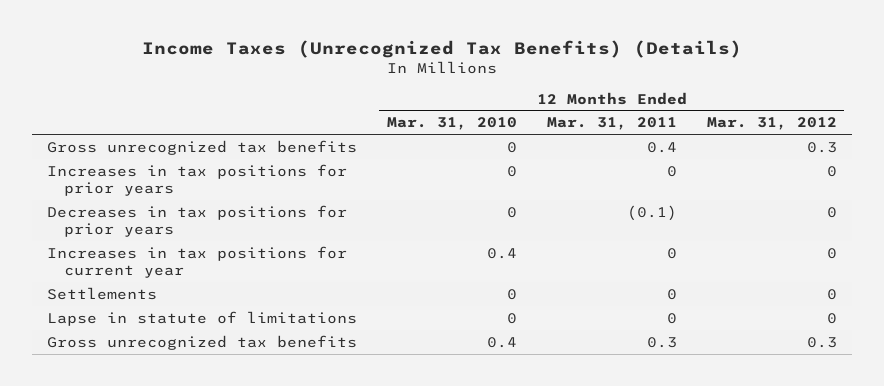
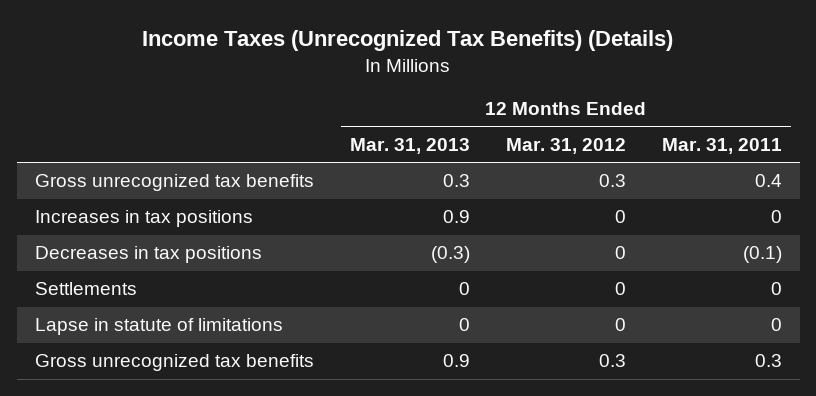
[386,117,517,131] Mar. 31, 2010 -> none
none -> [349,137,470,154] Mar. 31, 2013
[46,245,347,279] Increases in tax positions for current year -> none
[46,163,347,197] Increases in tax positions for prior years -> [34,210,253,228] Increases in tax positions
[46,204,347,238] Decreases in tax positions for prior years -> [34,246,262,264] Decreases in tax positions

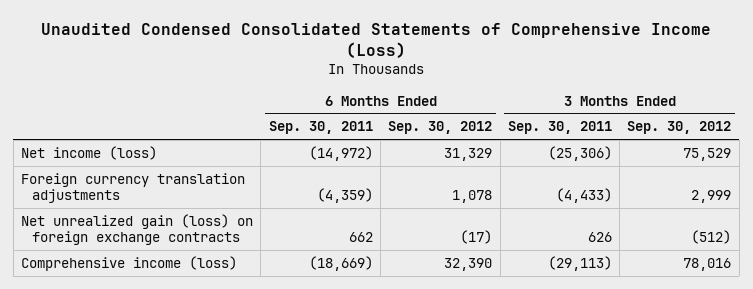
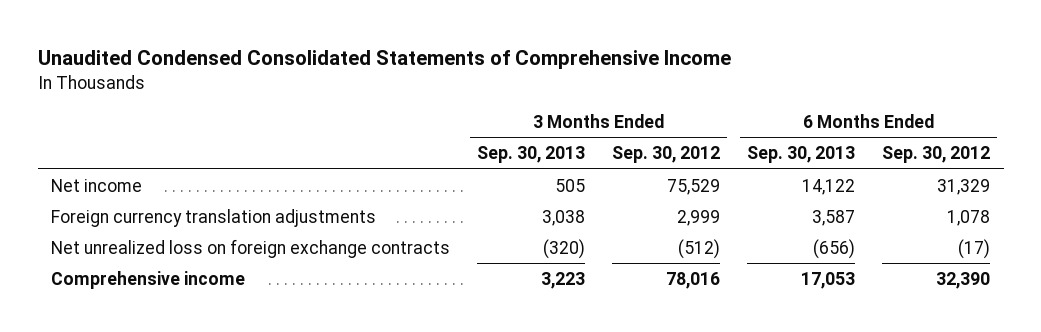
[41,22,712,58] Unaudited Condensed Consolidated Statements of Comprehensive Income (Loss) -> [37,49,731,69] Unaudited Condensed Consolidated Statements of Comprehensive Income
[268,121,373,135] Sep. 30, 2011 -> none
[507,121,612,135] Sep. 30, 2011 -> none
none -> [477,146,586,164] Sep. 30, 2013
none -> [747,146,856,164] Sep. 30, 2013
[21,145,158,160] Net income (loss) -> [51,178,143,192] Net income
[21,213,254,246] Net unrealized gain (loss) on foreign exchange contracts -> [51,238,451,258] Net unrealized loss on foreign exchange contracts
[21,255,238,271] Comprehensive income (loss) -> [51,270,246,289] Comprehensive income

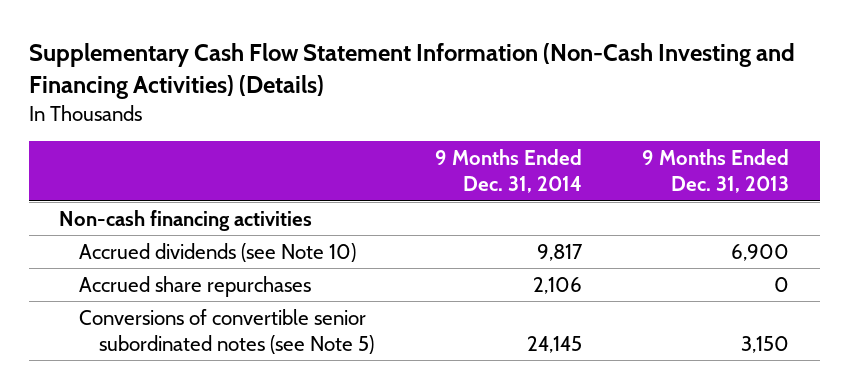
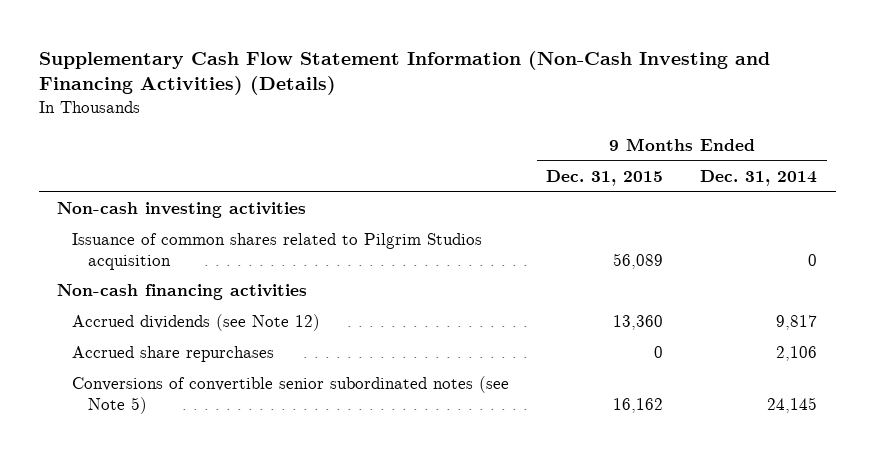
[642,149,790,194] 9 Months Ended Dec. 31, 2013 -> none
none -> [546,169,664,186] Dec. 31, 2015
none -> [57,202,307,219] Non-cash investing activities
none -> [72,233,483,270] Issuance of common shares related to Pilgrim Studios acquisition
[79,242,357,262] Accrued dividends (see Note 10) -> [72,314,321,332] Accrued dividends (see Note 12)

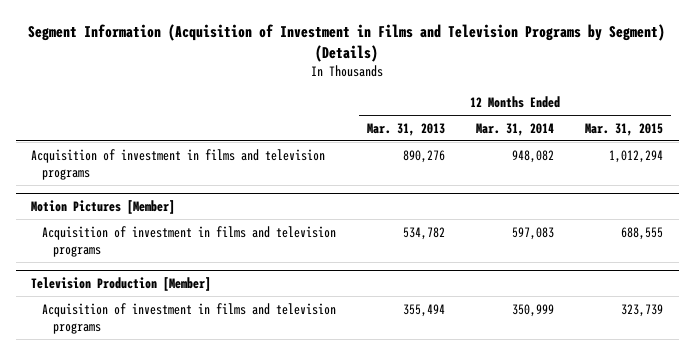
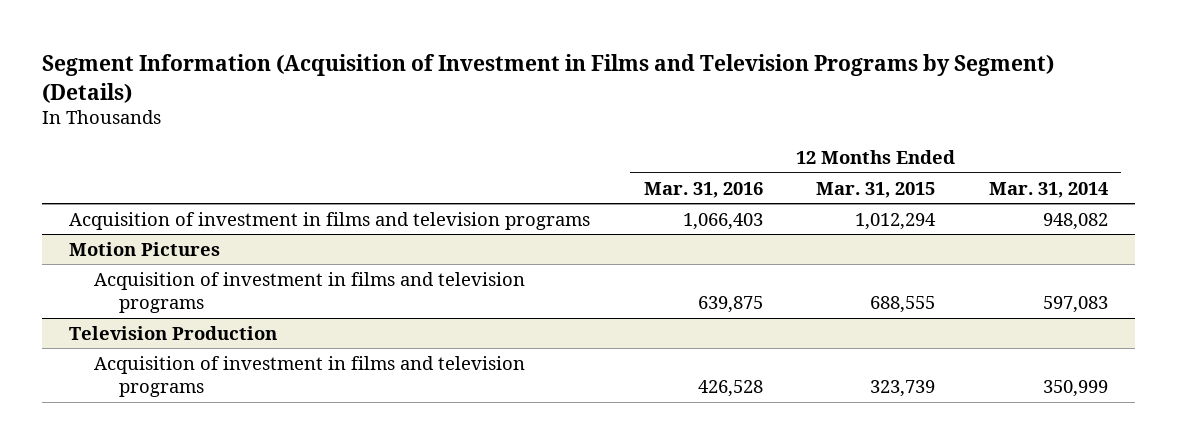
[367,122,446,136] Mar. 31, 2013 -> none
none -> [643,181,763,198] Mar. 31, 2016
[31,200,176,215] Motion Pictures [Member] -> [69,241,221,256] Motion Pictures
[31,277,212,292] Television Production [Member] -> [69,325,278,340] Television Production

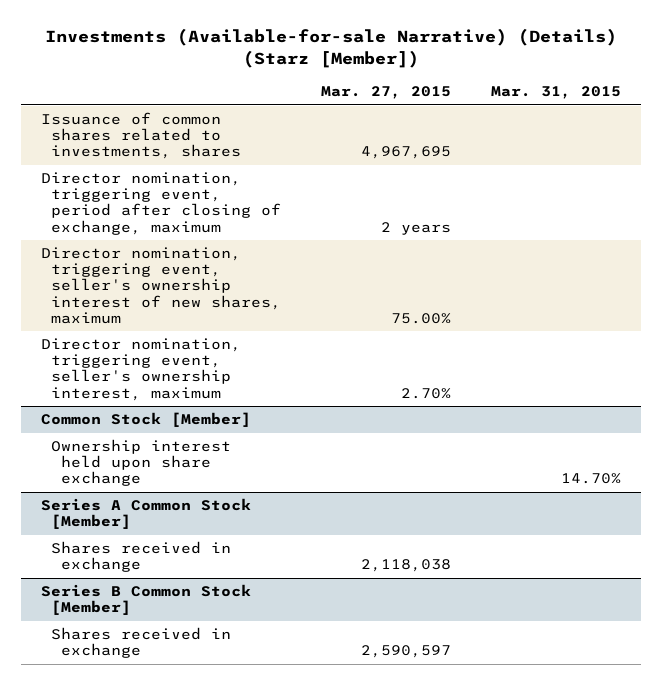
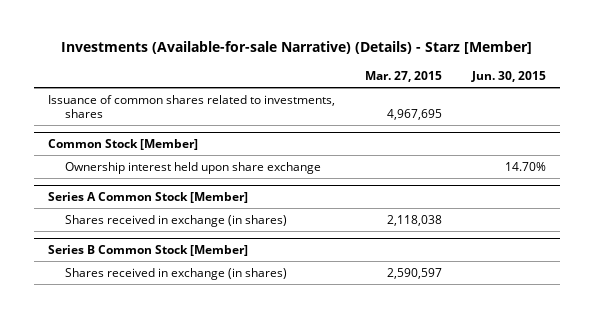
[45,28,618,69] Investments (Available-for-sale Narrative) (Details) (Starz [Member]) -> [61,41,533,55] Investments (Available-for-sale Narrative) (Details) - Starz [Member]
[491,86,622,100] Mar. 31, 2015 -> none
none -> [470,71,546,83] Jun. 30, 2015
[40,172,281,235] Director nomination, triggering event, period after closing of exchange, maximum -> none
[40,247,281,324] Director nomination, triggering event, seller's ownership interest of new shares, maximum -> none
[40,338,241,401] Director nomination, triggering event, seller's ownership interest, maximum -> none
[50,541,231,573] Shares received in exchange -> [64,214,287,227] Shares received in exchange (in shares)
[50,627,231,659] Shares received in exchange -> [64,267,287,280] Shares received in exchange (in shares)

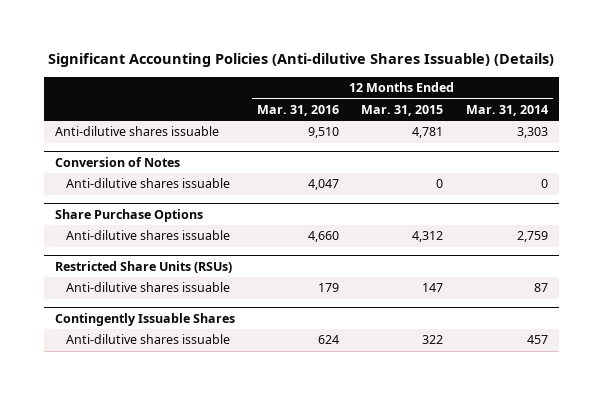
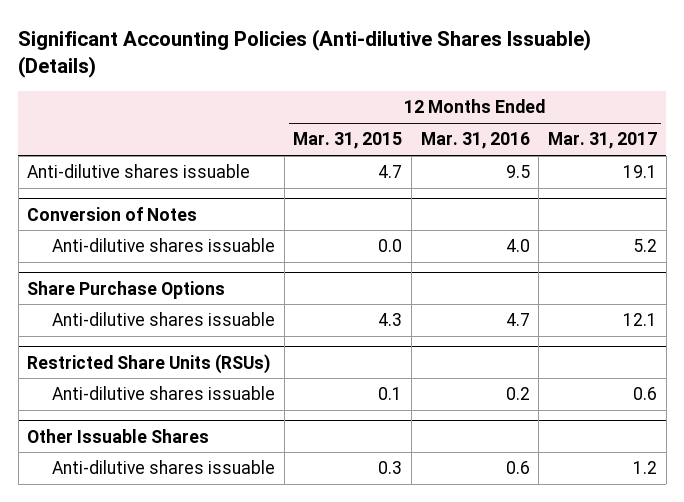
[465,104,548,116] Mar. 31, 2014 -> none
none -> [547,132,657,150] Mar. 31, 2017
[308,127,340,139] 9,510 -> [505,165,530,179] 9.5
[412,127,444,139] 4,781 -> [378,165,403,179] 4.7
[308,179,340,191] 4,047 -> [505,239,530,253] 4.0
[436,179,444,189] 0 -> [378,239,403,253] 0.0
[308,231,340,243] 4,660 -> [505,313,530,327] 4.7
[412,231,444,243] 4,312 -> [378,313,403,327] 4.3
[318,283,340,293] 179 -> [505,387,530,401] 0.2
[422,283,444,293] 147 -> [378,387,403,401] 0.1
[55,312,236,326] Contingently Issuable Shares -> [27,428,210,443] Other Issuable Shares
[318,335,340,345] 624 -> [505,461,530,475] 0.6
[422,335,444,345] 322 -> [378,461,403,475] 0.3

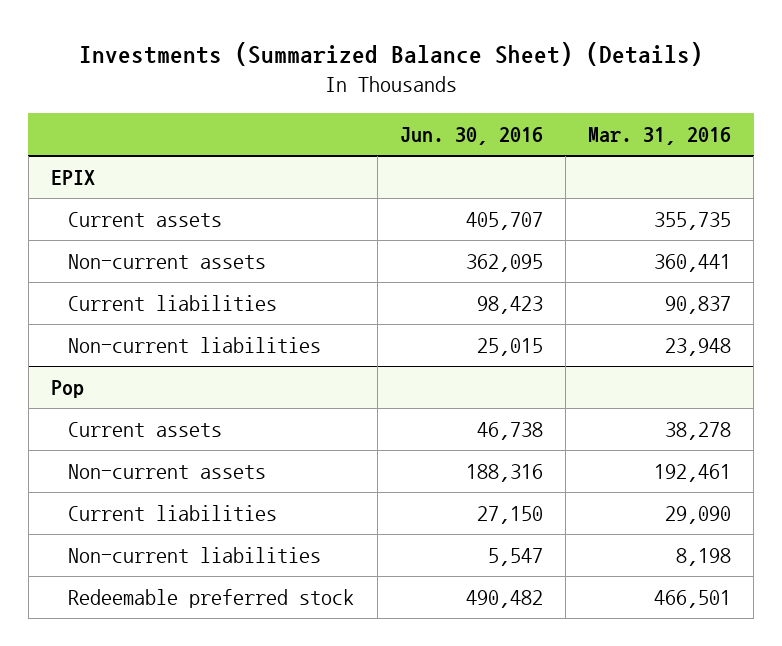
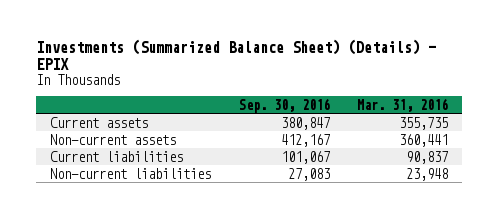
[78,41,703,66] Investments (Summarized Balance Sheet) (Details) -> [36,39,437,71] Investments (Summarized Balance Sheet) (Details) - EPIX
[399,127,543,146] Jun. 30, 2016 -> none
none -> [238,97,330,113] Sep. 30, 2016
[50,170,95,186] EPIX -> none
[50,380,84,399] Pop -> none
[68,422,223,438] Current assets -> none
[68,464,267,480] Non-current assets -> none
[68,505,278,522] Current liabilities -> none
[68,547,322,564] Non-current liabilities -> none
[68,589,355,609] Redeemable preferred stock -> none

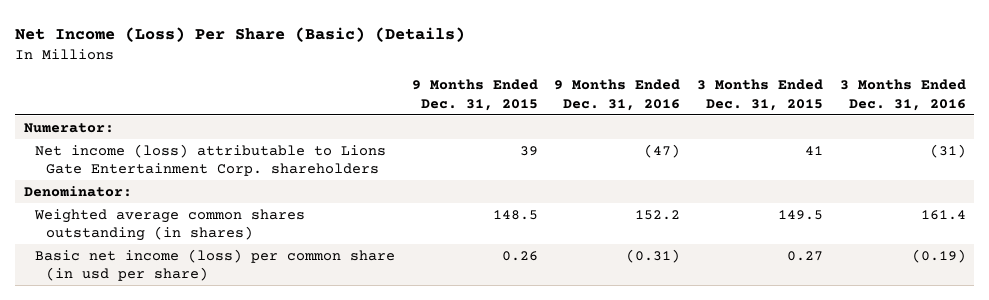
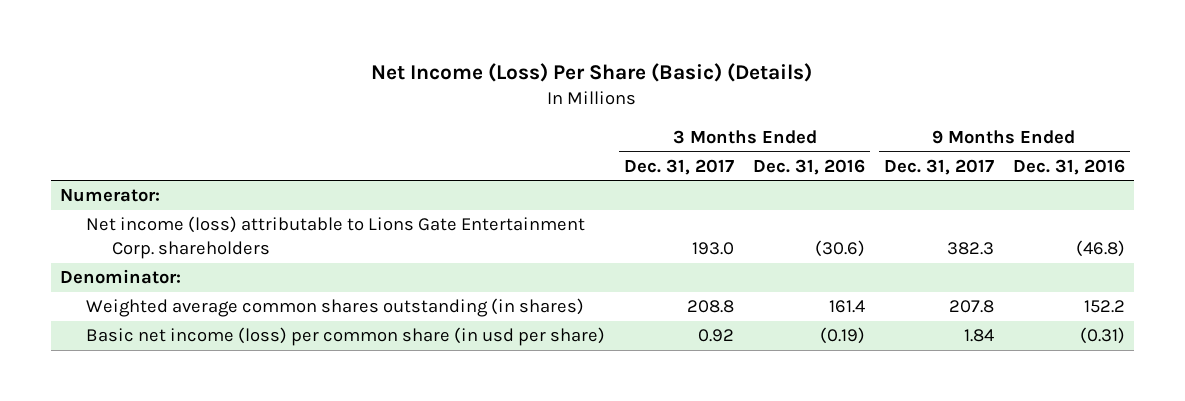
[411,79,538,111] 9 Months Ended Dec. 31, 2015 -> none
[696,79,823,111] 3 Months Ended Dec. 31, 2015 -> none
none -> [624,158,735,175] Dec. 31, 2017
none -> [883,158,994,175] Dec. 31, 2017
[644,143,681,158] (47) -> [1075,240,1125,258] (46.8)
[929,143,966,158] (31) -> [815,240,866,258] (30.6)

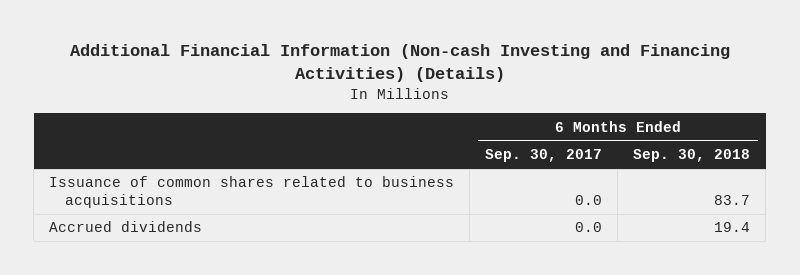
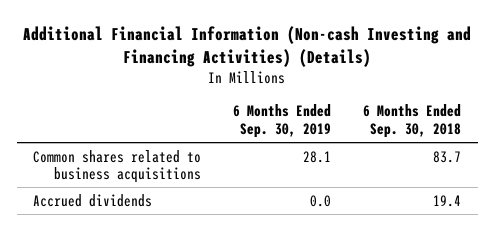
[485,149,603,163] Sep. 30, 2017 -> none
none -> [233,104,332,139] 6 Months Ended Sep. 30, 2019
[49,176,455,208] Issuance of common shares related to business acquisitions -> [33,149,202,184] Common shares related to business acquisitions

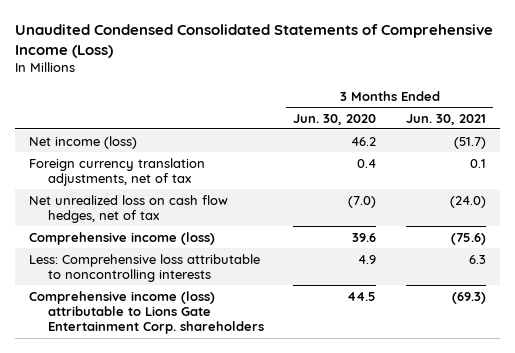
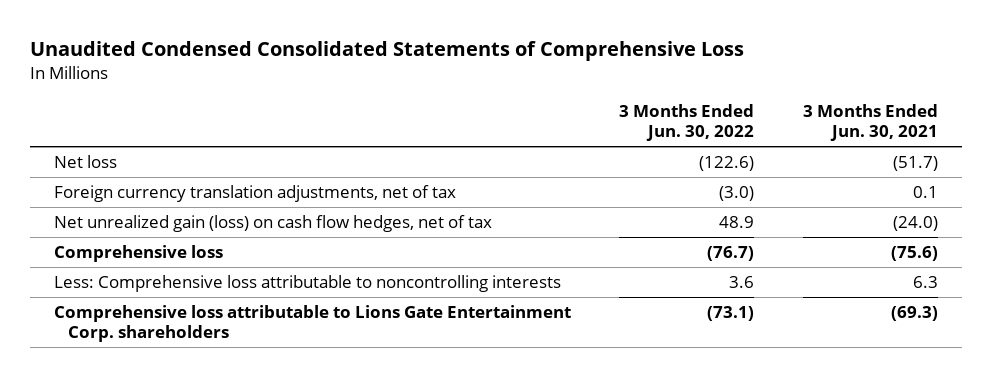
[14,23,493,58] Unaudited Condensed Consolidated Statements of Comprehensive Income (Loss) -> [30,41,745,62] Unaudited Condensed Consolidated Statements of Comprehensive Loss
[293,113,377,125] Jun. 30, 2020 -> none
none -> [619,104,755,142] 3 Months Ended Jun. 30, 2022
[29,135,138,149] Net income (loss) -> [54,155,118,169] Net loss
[29,194,229,223] Net unrealized loss on cash flow hedges, net of tax -> [54,215,493,233] Net unrealized gain (loss) on cash flow hedges, net of tax
[29,231,216,245] Comprehensive income (loss) -> [54,245,224,263] Comprehensive loss
[29,290,265,335] Comprehensive income (loss) attributable to Lions Gate Entertainment Corp. shareholders -> [54,305,572,342] Comprehensive loss attributable to Lions Gate Entertainment Corp. shareholders

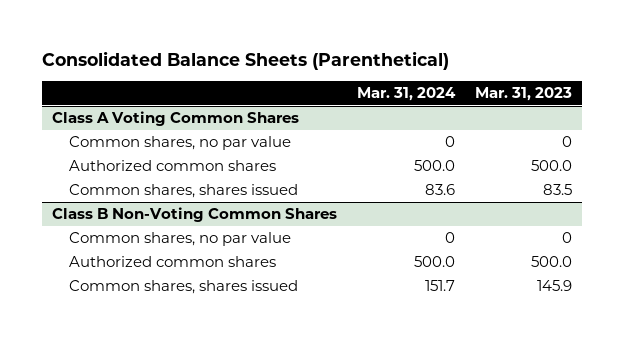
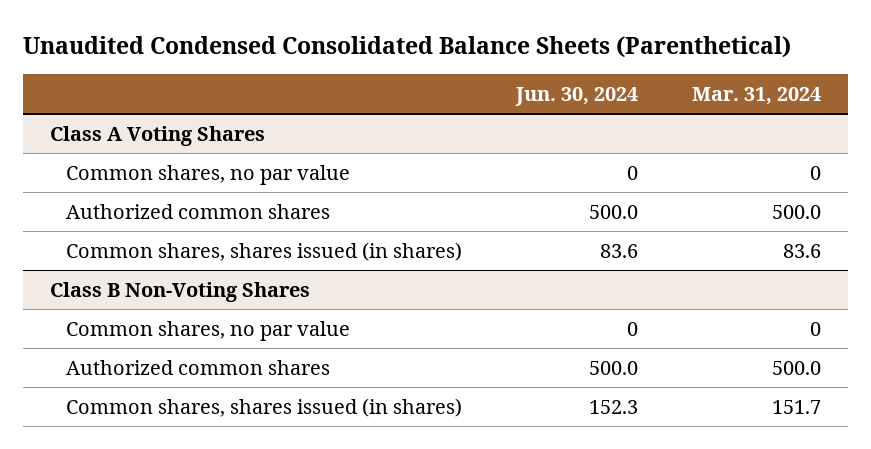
[42,50,450,70] Consolidated Balance Sheets (Parenthetical) -> [22,36,791,59] Unaudited Condensed Consolidated Balance Sheets (Parenthetical)
[475,87,573,102] Mar. 31, 2023 -> none
none -> [514,86,638,106] Jun. 30, 2024
[52,111,300,127] Class A Voting Common Shares -> [50,125,266,146] Class A Voting Shares
[68,184,298,199] Common shares, shares issued -> [65,241,462,261] Common shares, shares issued (in shares)
[52,207,338,223] Class B Non-Voting Common Shares -> [50,281,311,302] Class B Non-Voting Shares
[68,280,298,295] Common shares, shares issued -> [65,397,462,417] Common shares, shares issued (in shares)

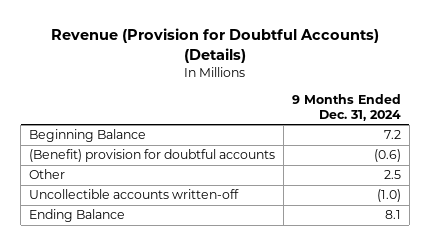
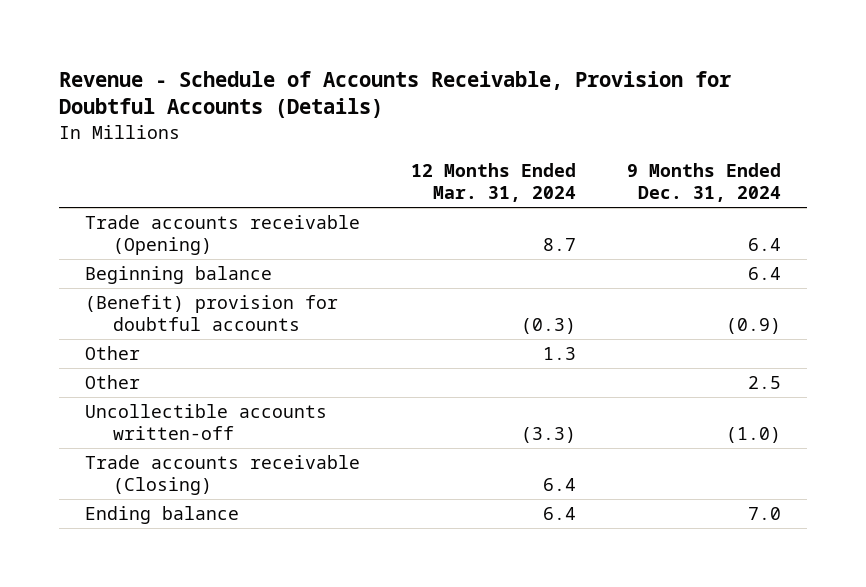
[51,28,380,63] Revenue (Provision for Doubtful Accounts) (Details) -> [58,70,731,119] Revenue - Schedule of Accounts Receivable, Provision for Doubtful Accounts (Details)
none -> [411,163,577,203] 12 Months Ended Mar. 31, 2024
none -> [84,214,360,255] Trade accounts receivable (Opening)
[29,129,147,143] Beginning Balance -> [84,265,272,284] Beginning balance
[384,130,402,140] 7.2 -> [748,266,782,280] 6.4
[374,149,402,163] (0.6) -> [726,317,782,334] (0.9)
none -> [84,345,140,360] Other
none -> [84,454,360,495] Trade accounts receivable (Closing)
[29,209,126,223] Ending Balance -> [84,505,239,524] Ending balance
[385,210,402,220] 8.1 -> [748,506,782,520] 7.0

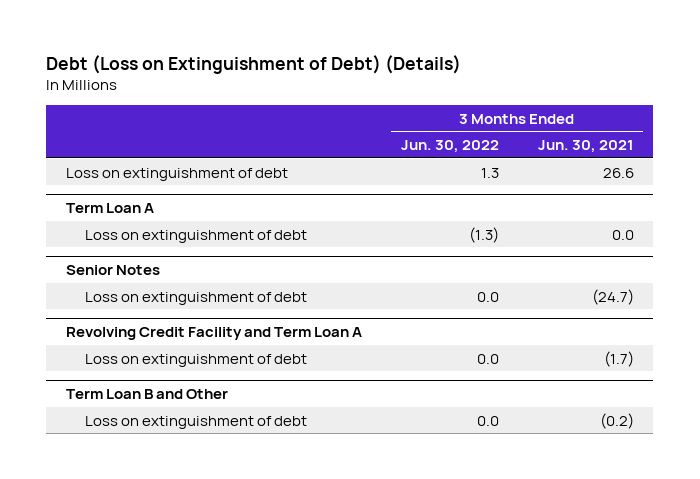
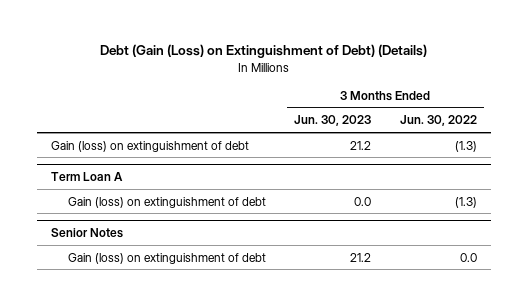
[46,54,462,74] Debt (Loss on Extinguishment of Debt) (Details) -> [99,44,427,59] Debt (Gain (Loss) on Extinguishment of Debt) (Details)
[537,140,634,154] Jun. 30, 2021 -> none
none -> [294,115,372,127] Jun. 30, 2023
[65,167,288,181] Loss on extinguishment of debt -> [51,140,250,152] Gain (loss) on extinguishment of debt
[480,167,499,178] 1.3 -> [454,140,477,152] (1.3)
[85,229,308,243] Loss on extinguishment of debt -> [68,196,267,208] Gain (loss) on extinguishment of debt
[65,327,362,341] Revolving Credit Facility and Term Loan A -> none
[85,353,308,367] Loss on extinguishment of debt -> none
[65,389,228,400] Term Loan B and Other -> none
[85,415,308,429] Loss on extinguishment of debt -> none
[85,291,308,305] Loss on extinguishment of debt -> [68,252,267,264] Gain (loss) on extinguishment of debt

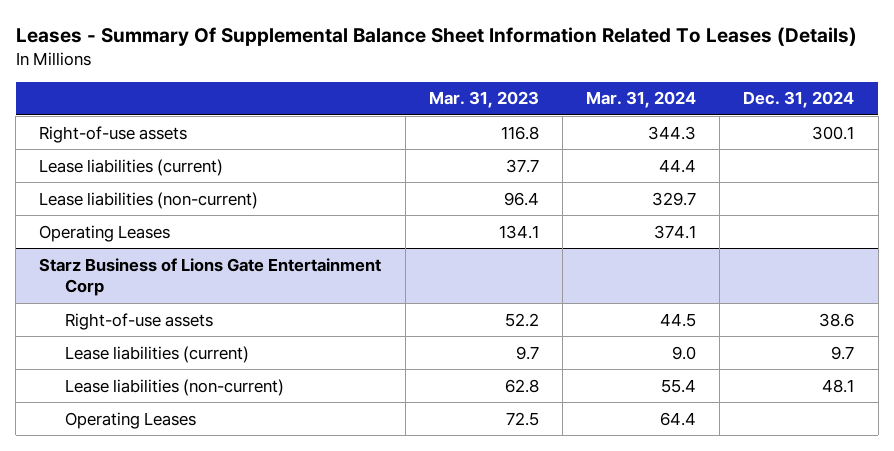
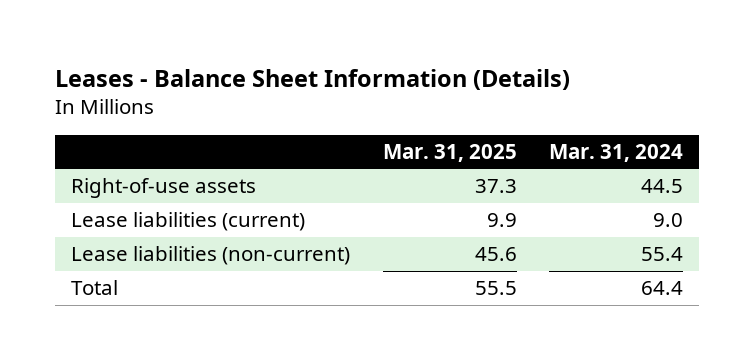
[15,27,857,47] Leases - Summary Of Supplemental Balance Sheet Information Related To Leases (Details) -> [55,68,571,90] Leases - Balance Sheet Information (Details)
[428,91,539,109] Mar. 31, 2023 -> none
[743,91,855,109] Dec. 31, 2024 -> none
none -> [382,143,517,162] Mar. 31, 2025
[39,125,188,143] Right-of-use assets -> none
[39,158,224,176] Lease liabilities (current) -> none
[39,191,259,209] Lease liabilities (non-current) -> none
[39,224,171,242] Operating Leases -> none
[39,257,382,297] Starz Business of Lions Gate Entertainment Corp -> none
[65,411,197,429] Operating Leases -> [71,280,119,296] Total

